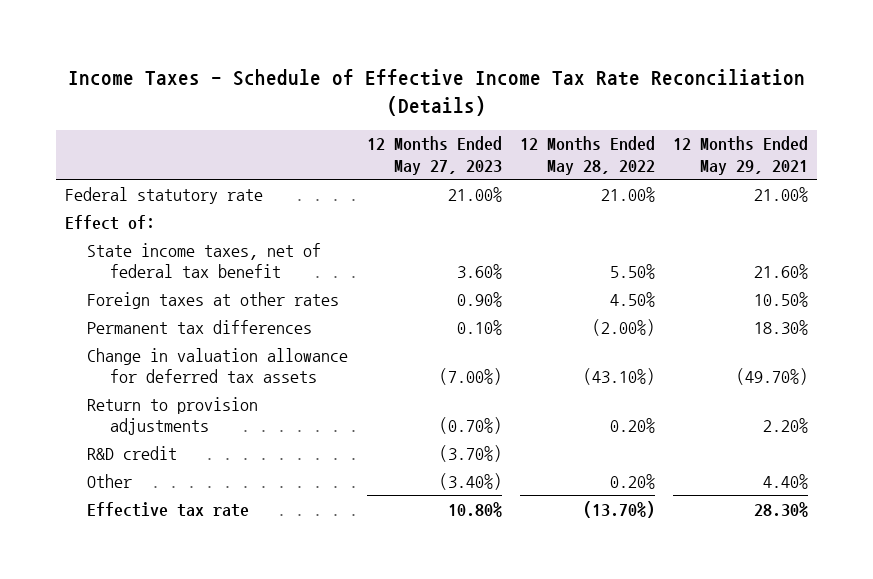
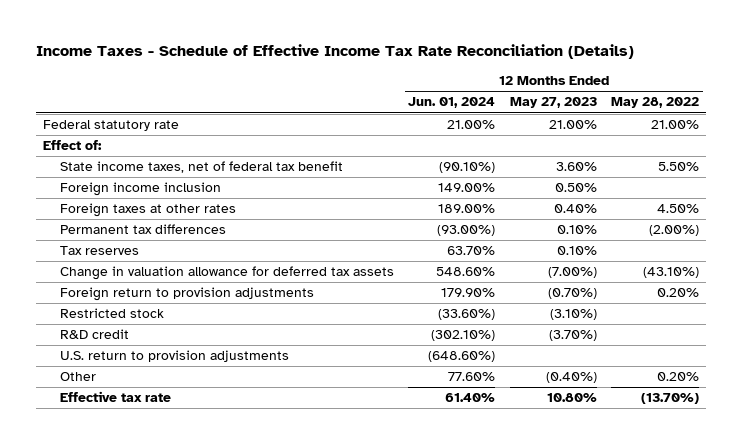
[673,136,809,175] 12 Months Ended May 29, 2021 -> none
none -> [408,97,496,109] Jun. 01, 2024
none -> [59,182,221,197] Foreign income inclusion
[456,291,502,307] 0.90% -> [553,204,597,214] 0.40%
none -> [59,246,139,256] Tax reserves
[87,396,259,436] Return to provision adjustments -> [59,287,314,302] Foreign return to provision adjustments
none -> [59,308,164,319] Restricted stock
none -> [59,350,289,363] U.S. return to provision adjustments
[438,472,502,490] (3.40%) -> [545,372,597,384] (0.40%)

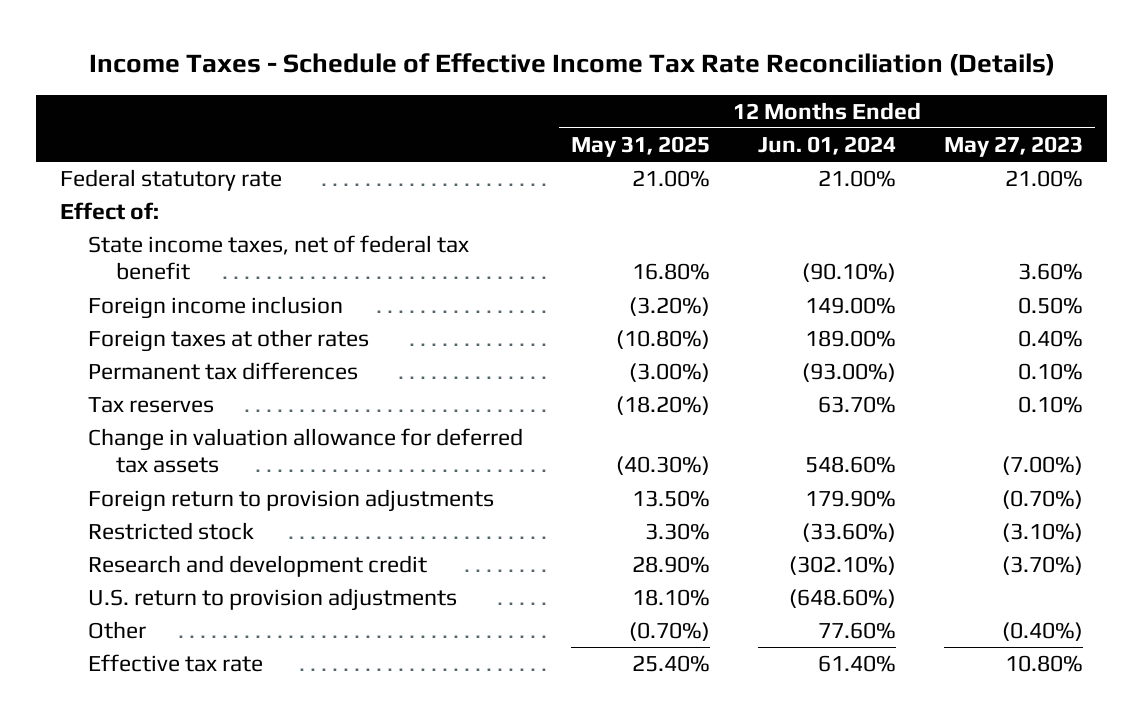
[611,97,700,109] May 28, 2022 -> none
none -> [571,136,711,158] May 31, 2025
[59,329,129,340] R&D credit -> [88,555,428,578] Research and development credit

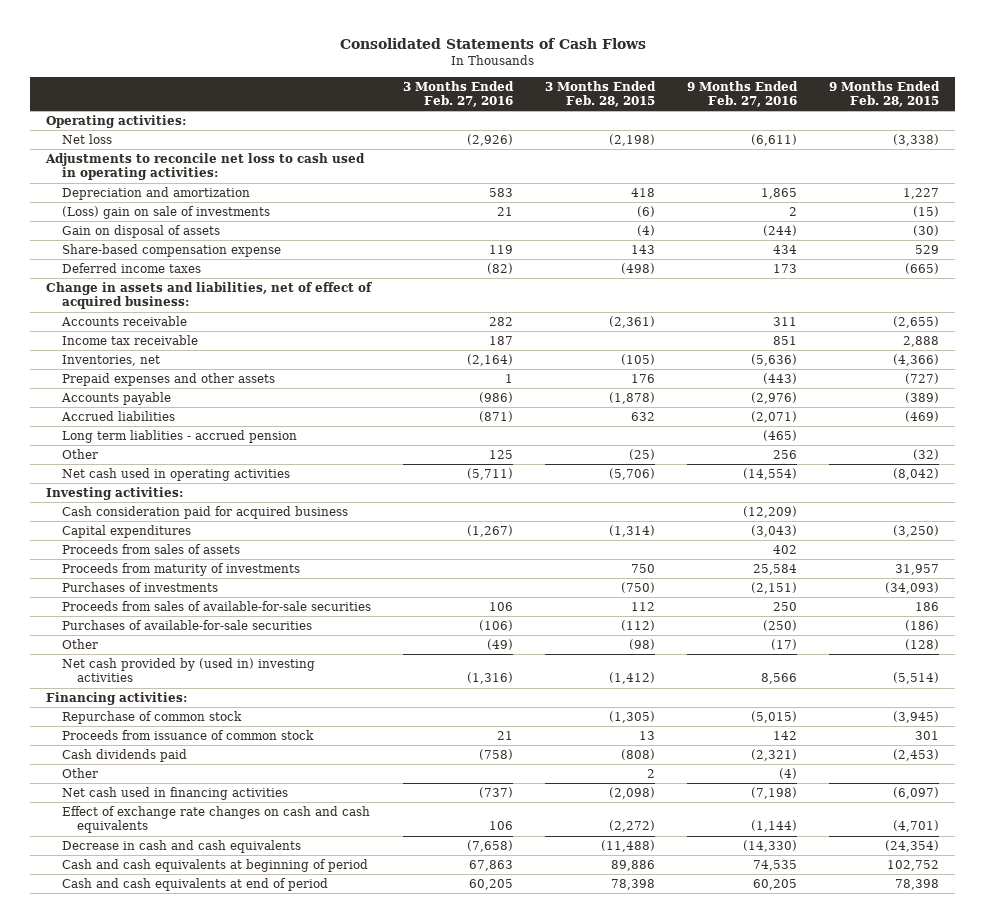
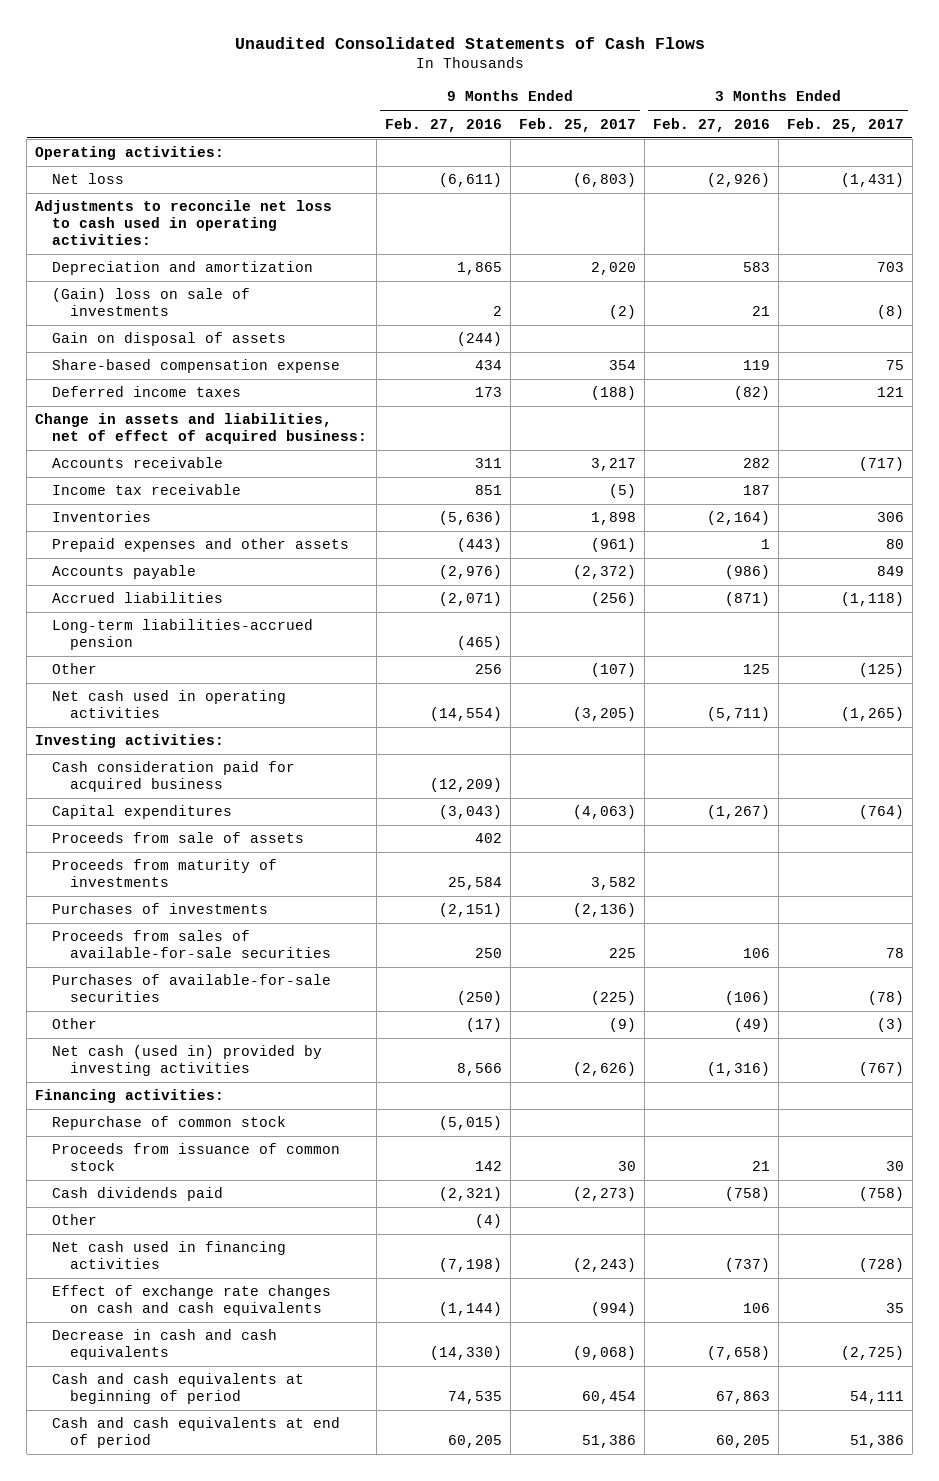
[339,37,646,49] Consolidated Statements of Cash Flows -> [234,36,705,49] Unaudited Consolidated Statements of Cash Flows
[545,80,657,108] 3 Months Ended Feb. 28, 2015 -> none
[829,80,941,108] 9 Months Ended Feb. 28, 2015 -> none
none -> [518,117,636,132] Feb. 25, 2017
none -> [786,117,904,132] Feb. 25, 2017
[61,205,270,219] (Loss) gain on sale of investments -> [52,288,251,317] (Gain) loss on sale of investments
[61,354,160,366] Inventories, net -> [52,511,152,523] Inventories
[61,429,297,443] Long term liablities - accrued pension -> [52,619,314,651] Long-term liabilities-accrued pension
[61,543,240,554] Proceeds from sales of assets -> [52,832,305,844] Proceeds from sale of assets
[61,657,315,683] Net cash provided by (used in) investing activities -> [52,1045,323,1077] Net cash (used in) provided by investing activities

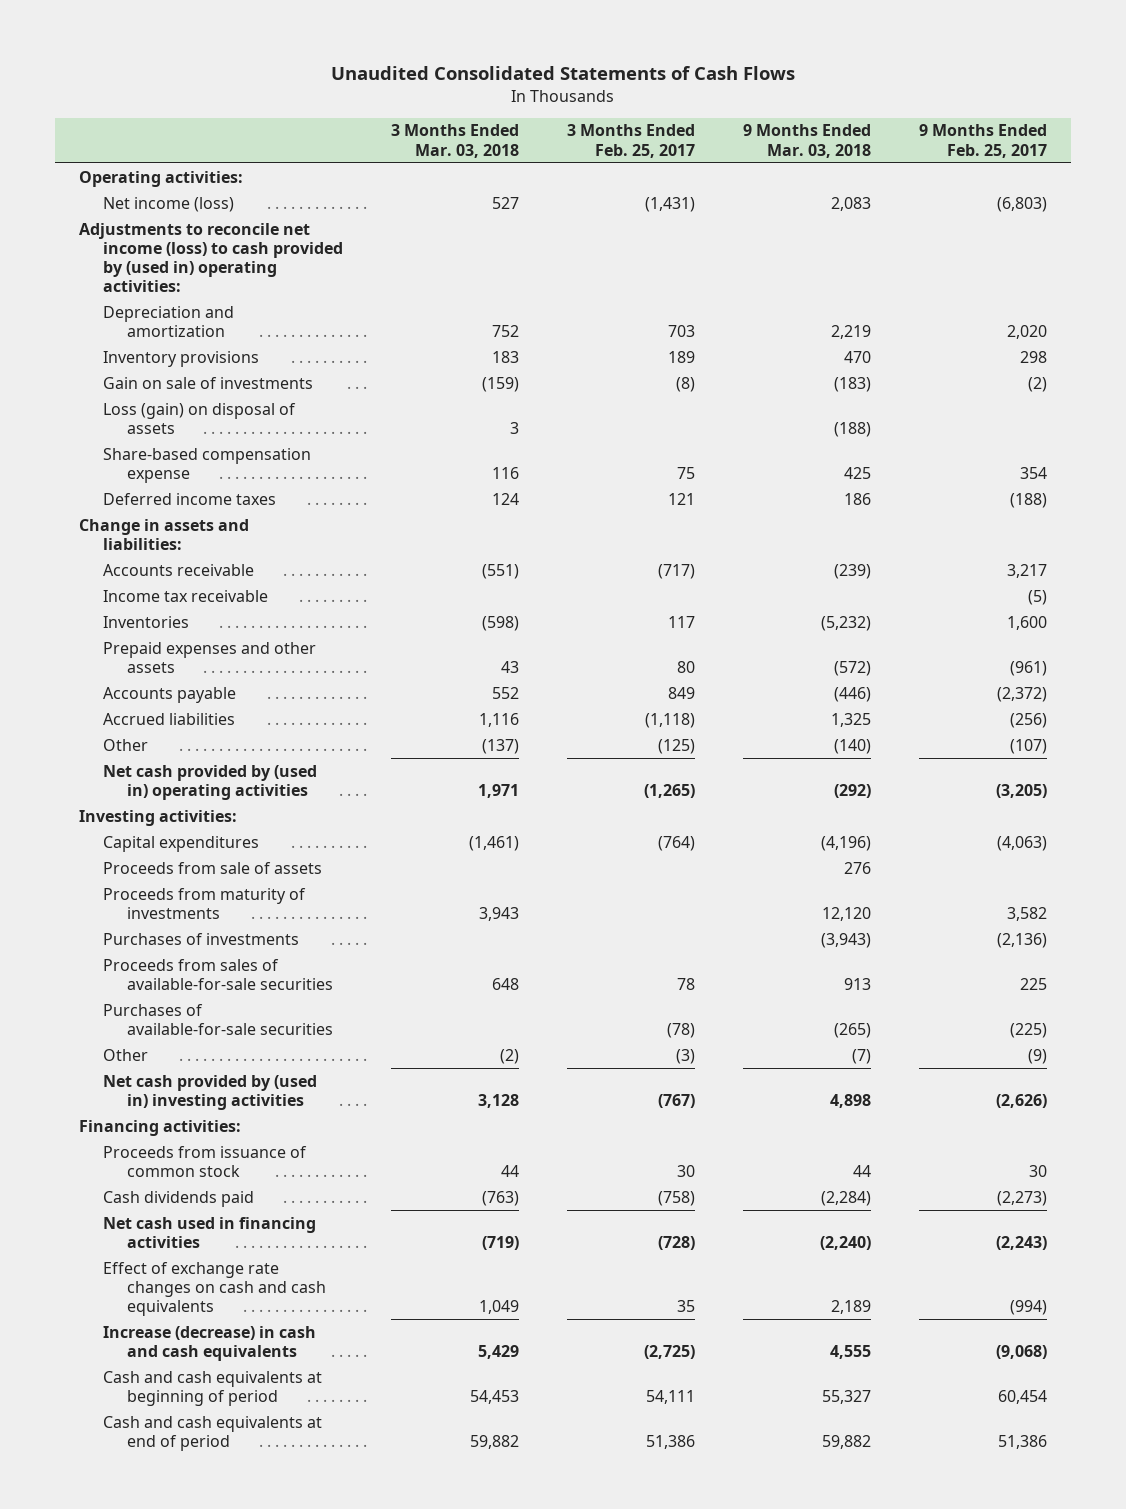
[384,117,502,132] Feb. 27, 2016 -> none
[652,117,770,132] Feb. 27, 2016 -> none
none -> [390,124,519,158] 3 Months Ended Mar. 03, 2018
none -> [743,124,872,158] 9 Months Ended Mar. 03, 2018
[52,173,125,185] Net loss -> [102,196,234,212] Net income (loss)
[35,200,333,246] Adjustments to reconcile net loss to cash used in operating activities: -> [78,222,343,293] Adjustments to reconcile net income (loss) to cash provided by (used in) operating activities:
none -> [102,350,259,367] Inventory provisions
[52,288,251,317] (Gain) loss on sale of investments -> [102,376,313,389] Gain on sale of investments
[52,332,287,347] Gain on disposal of assets -> [102,402,296,434] Loss (gain) on disposal of assets
[35,413,368,445] Change in assets and liabilities, net of effect of acquired business: -> [78,518,249,550] Change in assets and liabilities:
[590,512,636,526] 1,898 -> [1007,615,1048,630] 1,600
[876,512,904,523] 306 -> [667,615,695,628] 117
[52,619,314,651] Long-term liabilities-accrued pension -> none
[52,690,287,719] Net cash used in operating activities -> [102,764,317,800] Net cash provided by (used in) operating activities
[52,761,296,793] Cash consideration paid for acquired business -> none
[52,1045,323,1077] Net cash (used in) provided by investing activities -> [102,1074,317,1110] Net cash provided by (used in) investing activities
[52,1116,287,1131] Repurchase of common stock -> none
[52,1214,98,1226] Other -> none
[52,1329,278,1361] Decrease in cash and cash equivalents -> [102,1325,316,1361] Increase (decrease) in cash and cash equivalents

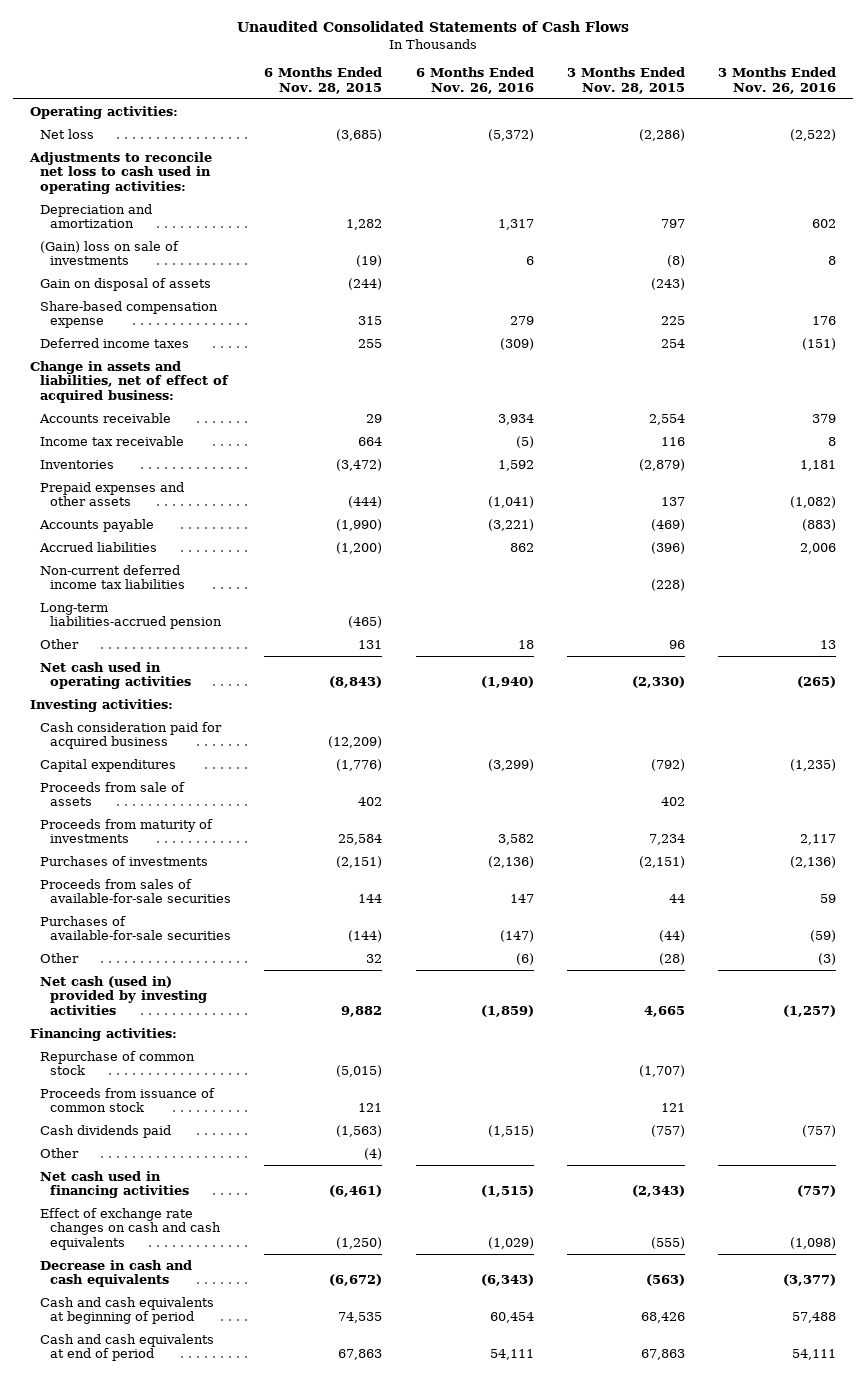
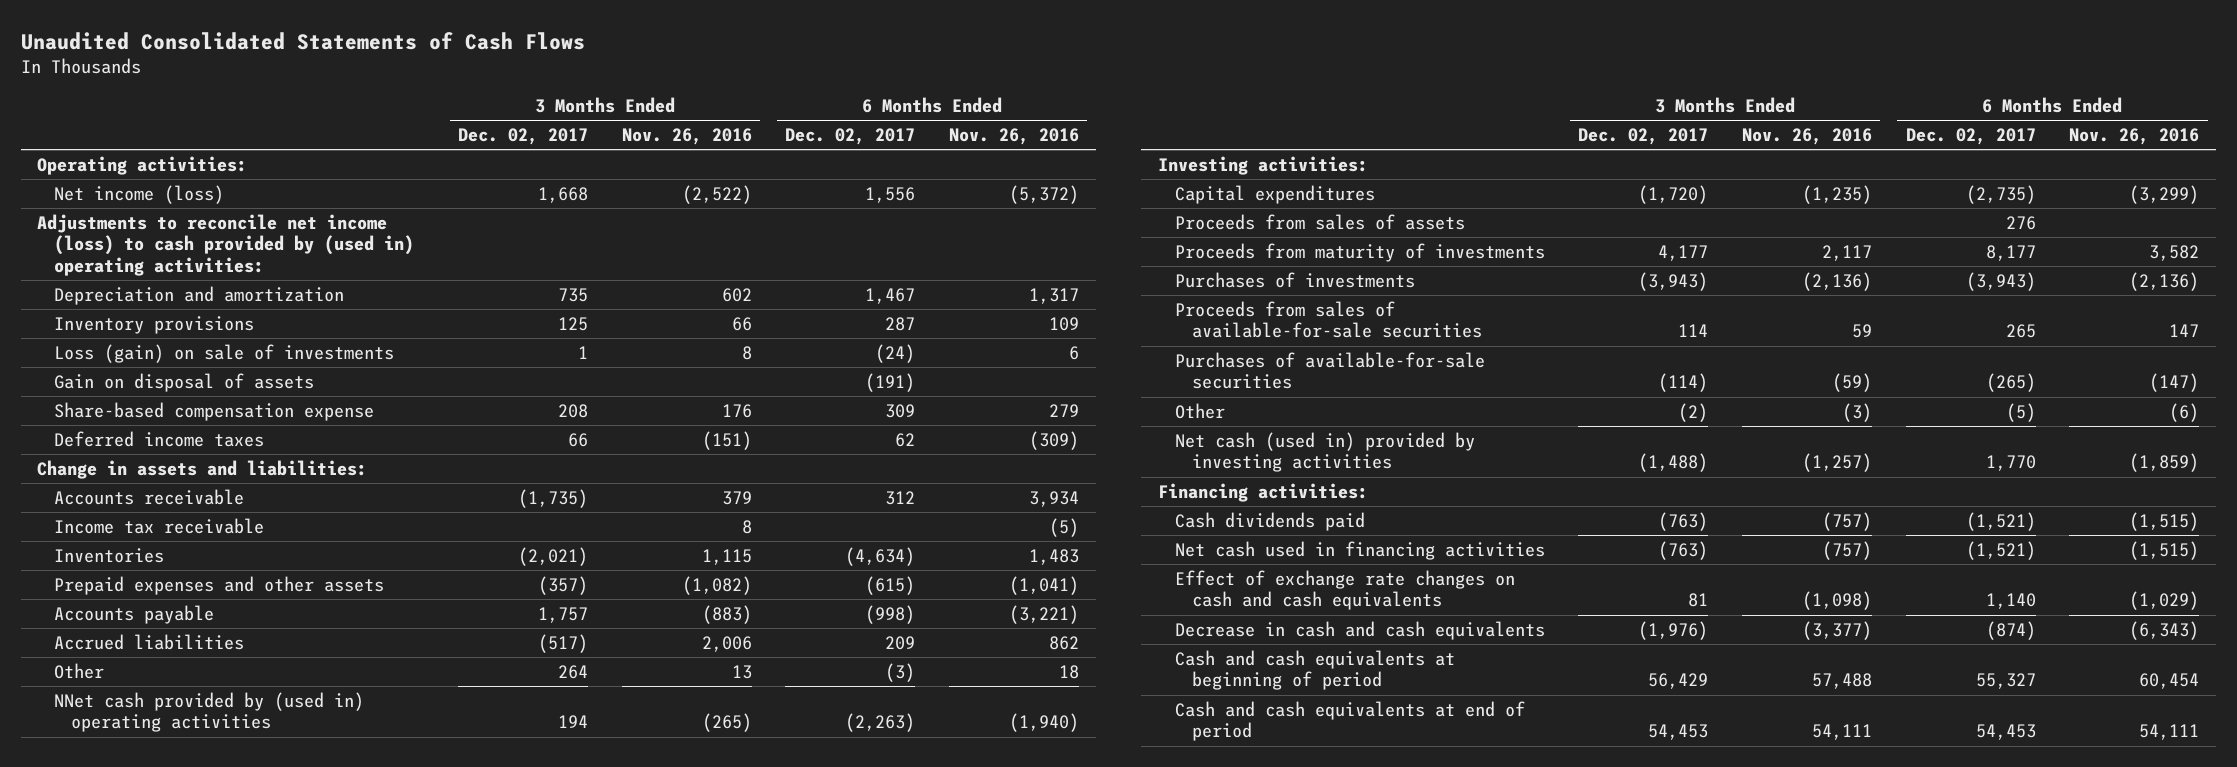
[264,67,383,94] 6 Months Ended Nov. 28, 2015 -> none
[566,67,685,94] 3 Months Ended Nov. 28, 2015 -> none
none -> [458,127,589,145] Dec. 02, 2017
none -> [785,127,916,145] Dec. 02, 2017
[39,129,94,140] Net loss -> [54,184,225,204] Net income (loss)
[28,152,212,194] Adjustments to reconcile net loss to cash used in operating activities: -> [37,213,415,277] Adjustments to reconcile net income (loss) to cash provided by (used in) operating activities:
none -> [54,315,255,334] Inventory provisions
[39,241,179,266] (Gain) loss on sale of investments -> [54,343,395,363] Loss (gain) on sale of investments
[29,361,229,403] Change in assets and liabilities, net of effect of acquired business: -> [37,459,368,479] Change in assets and liabilities:
[497,460,534,472] 1,592 -> [1028,548,1079,565] 1,483
[800,460,837,472] 1,181 -> [701,548,752,565] 1,115
[39,565,186,590] Non-current deferred income tax liabilities -> none
[39,603,223,630] Long-term liabilities-accrued pension -> none
[39,662,192,690] Net cash used in operating activities -> [54,691,365,733] NNet cash provided by (used in) operating activities
[39,722,222,750] Cash consideration paid for acquired business -> none
[39,782,185,807] Proceeds from sale of assets -> [1174,213,1465,230] Proceeds from sales of assets
[39,1051,195,1076] Repurchase of common stock -> none
[39,1088,215,1113] Proceeds from issuance of common stock -> none
[39,1148,79,1159] Other -> none

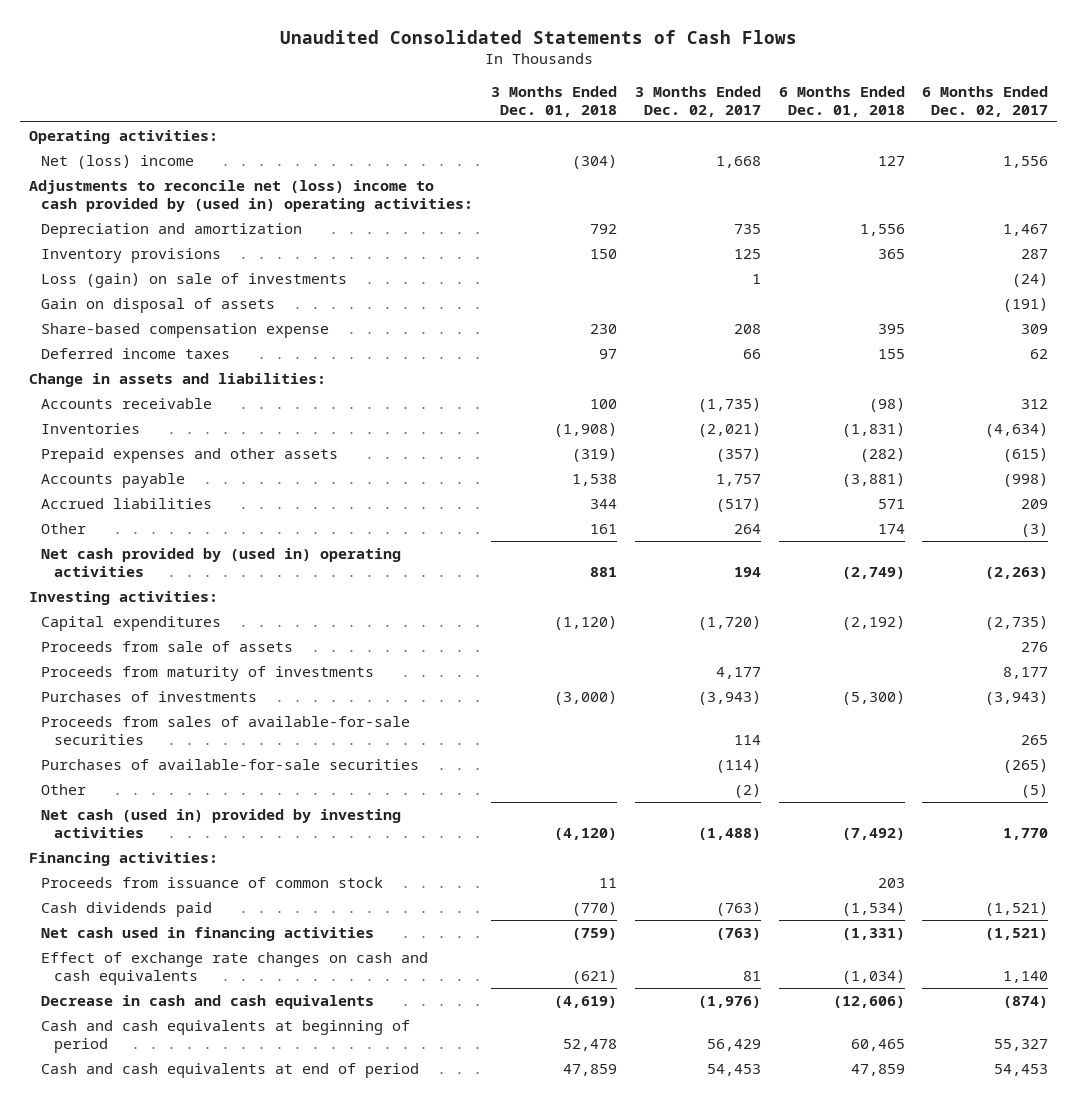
[621,127,752,145] Nov. 26, 2016 -> none
[948,127,1079,145] Nov. 26, 2016 -> none
none -> [491,85,618,117] 3 Months Ended Dec. 01, 2018
none -> [778,85,905,117] 6 Months Ended Dec. 01, 2018
[54,184,225,204] Net income (loss) -> [41,154,195,169] Net (loss) income
[37,213,415,277] Adjustments to reconcile net income (loss) to cash provided by (used in) operating activities: -> [29,179,474,212] Adjustments to reconcile net (loss) income to cash provided by (used in) operating activities:
[54,517,265,534] Income tax receivable -> none
[54,691,365,733] NNet cash provided by (used in) operating activities -> [41,547,402,577] Net cash provided by (used in) operating activities
[1174,213,1465,230] Proceeds from sales of assets -> [41,640,294,652] Proceeds from sale of assets
none -> [41,876,384,888] Proceeds from issuance of common stock

